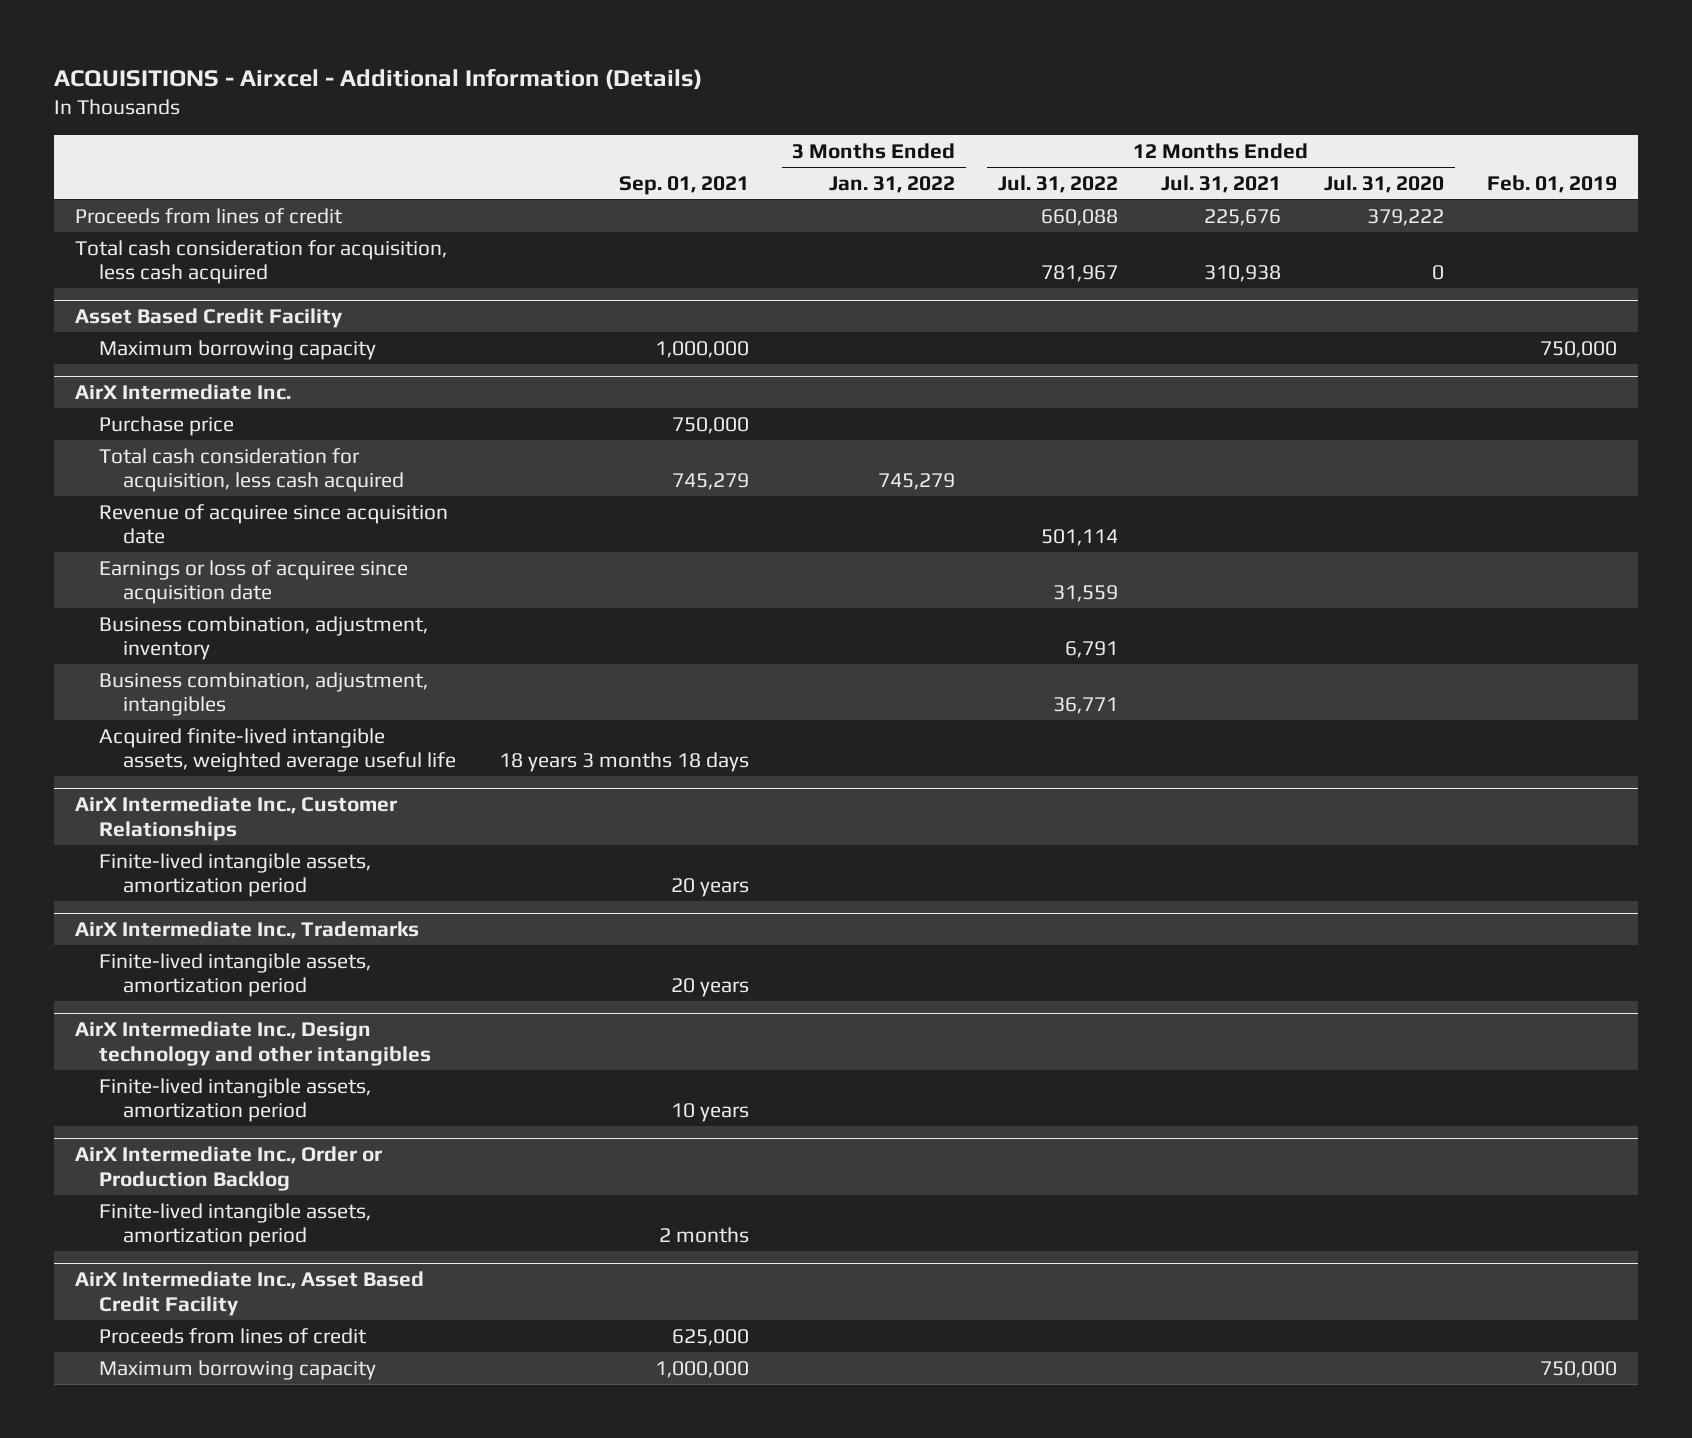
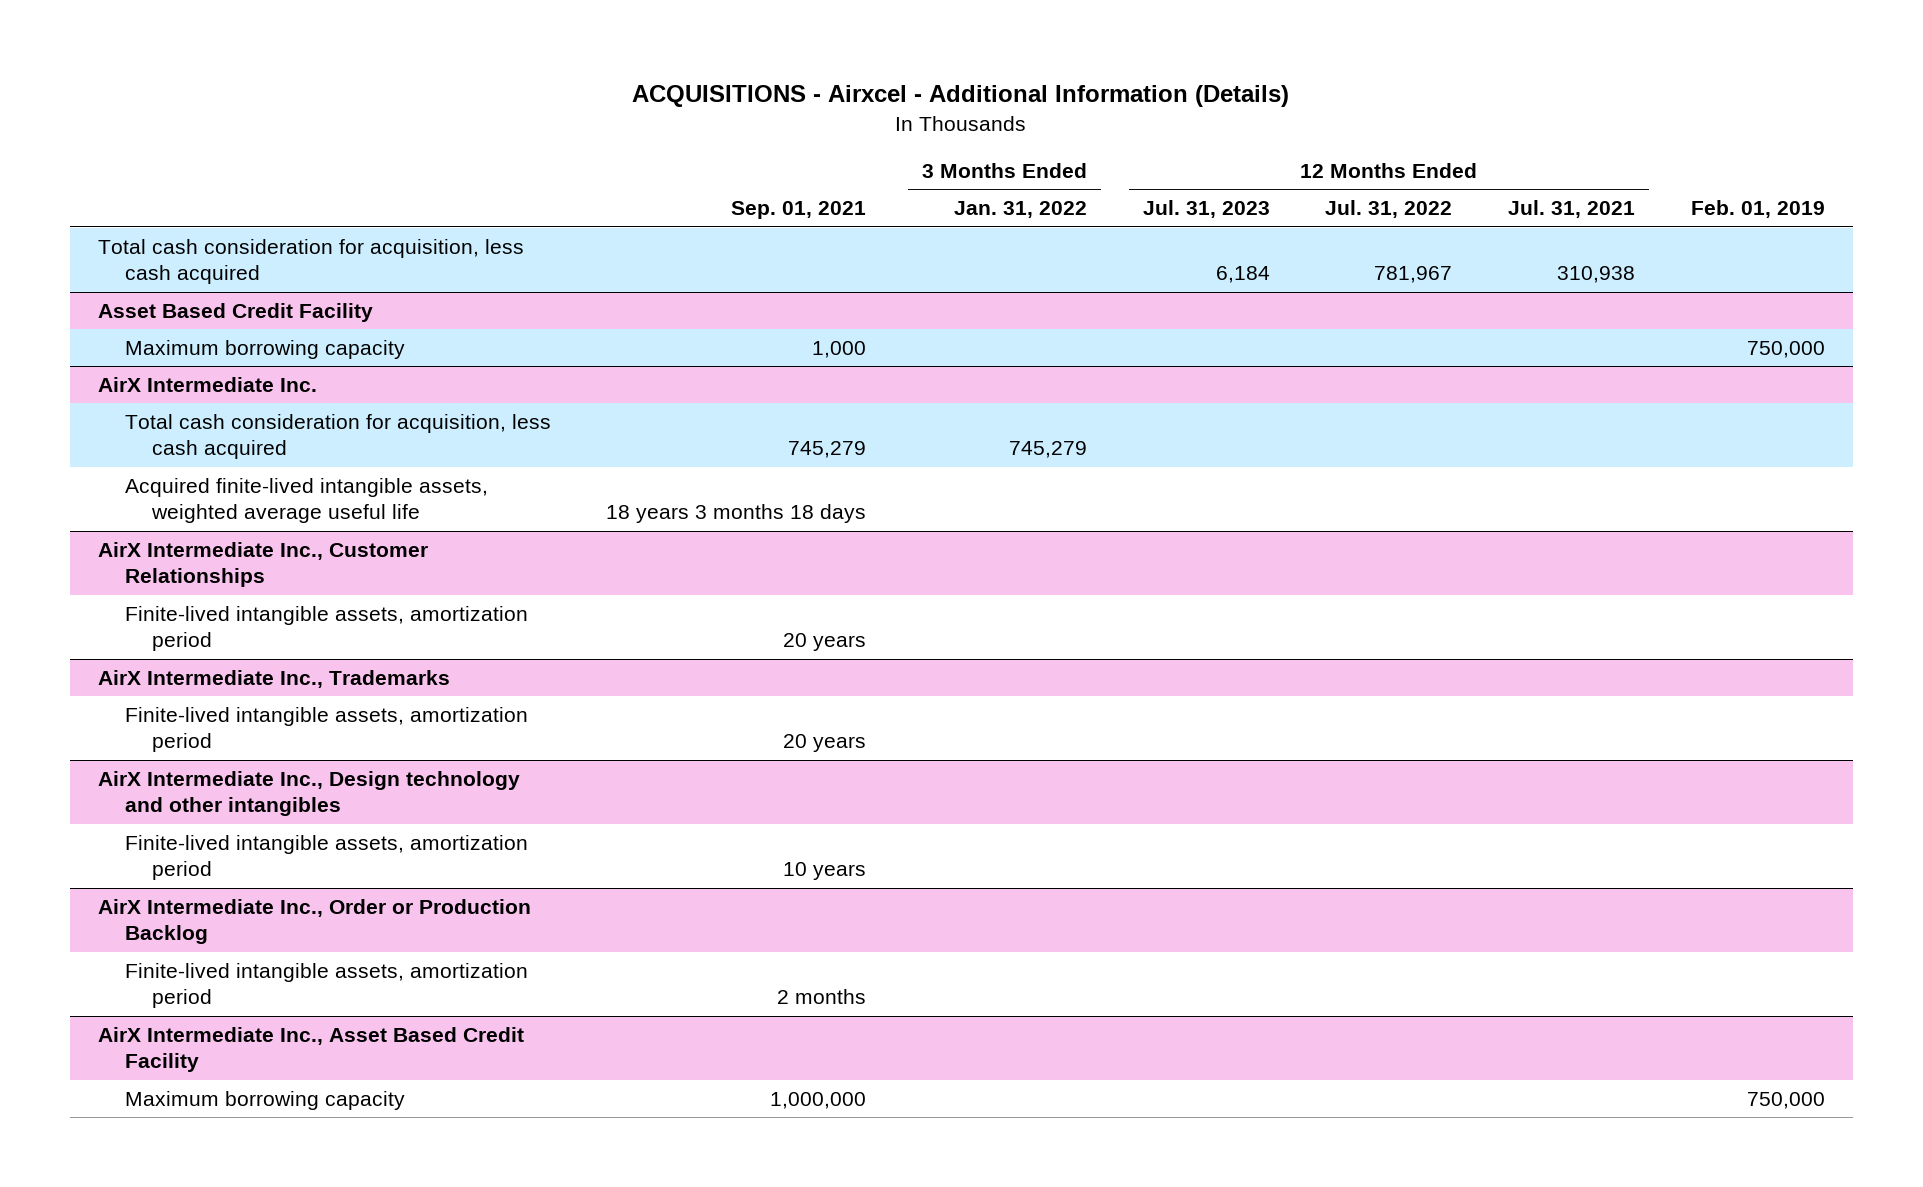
[1323,174,1444,193] Jul. 31, 2020 -> none
none -> [1142,200,1270,219] Jul. 31, 2023
[75,207,344,224] Proceeds from lines of credit -> none
[655,340,750,358] 1,000,000 -> [812,340,867,358] 1,000
[99,415,235,436] Purchase price -> none
[99,503,449,545] Revenue of acquiree since acquisition date -> none
[99,559,409,605] Earnings or loss of acquiree since acquisition date -> none
[99,615,429,661] Business combination, adjustment, inventory -> none
[99,671,429,717] Business combination, adjustment, intangibles -> none
[99,1327,368,1344] Proceeds from lines of credit -> none

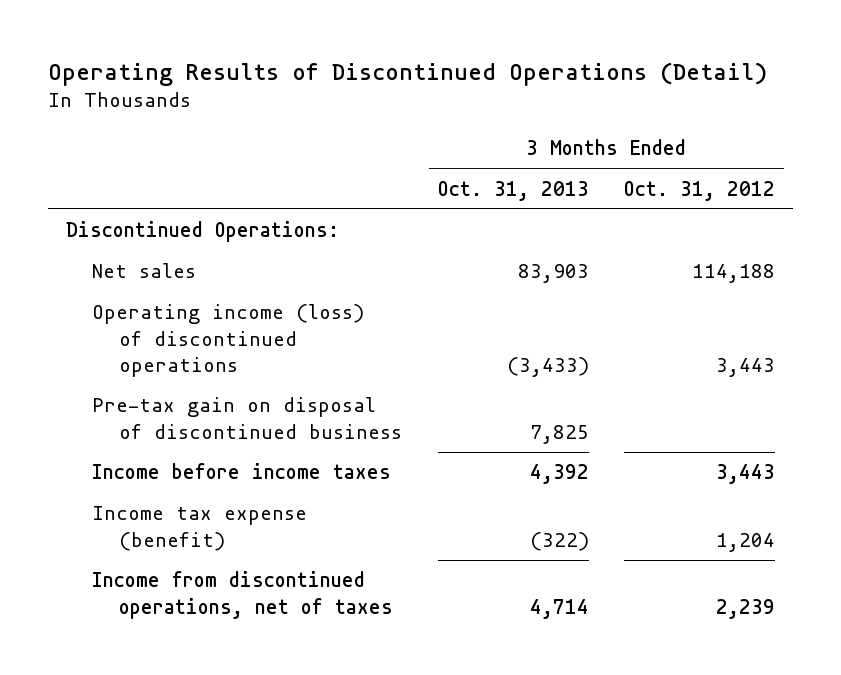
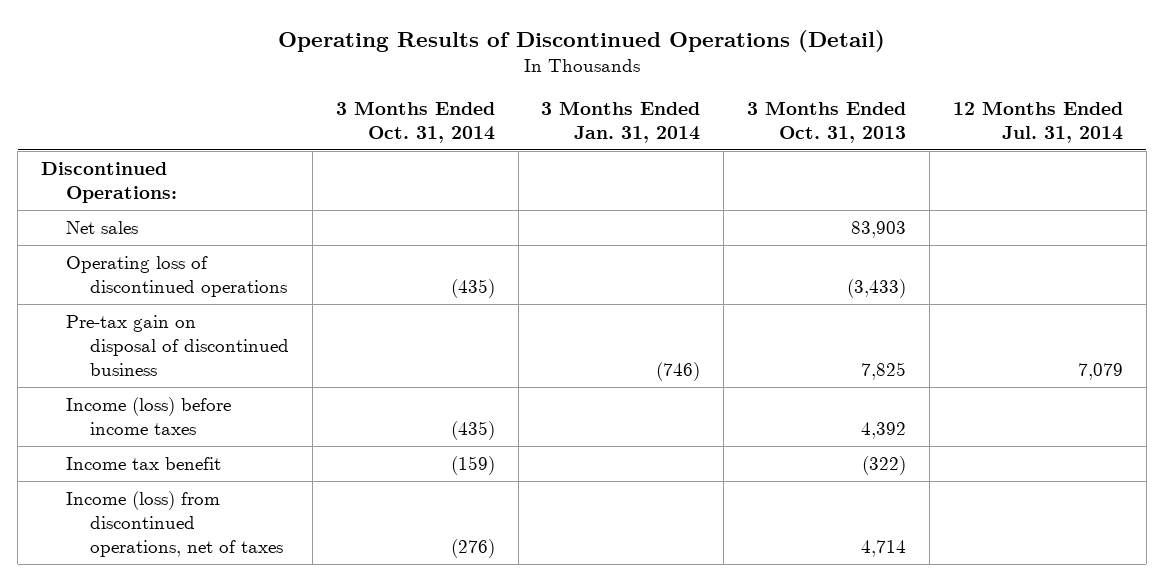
[624,180,776,201] Oct. 31, 2012 -> none
none -> [335,100,495,143] 3 Months Ended Oct. 31, 2014
none -> [541,100,701,143] 3 Months Ended Jan. 31, 2014
none -> [952,100,1123,143] 12 Months Ended Jul. 31, 2014
[92,304,365,378] Operating income (loss) of discontinued operations -> [65,255,288,297] Operating loss of discontinued operations
[92,463,392,480] Income before income taxes -> [65,396,231,435] Income (loss) before income taxes
[92,506,308,551] Income tax expense (benefit) -> [65,456,221,470] Income tax benefit
[92,571,393,619] Income from discontinued operations, net of taxes -> [65,490,284,557] Income (loss) from discontinued operations, net of taxes

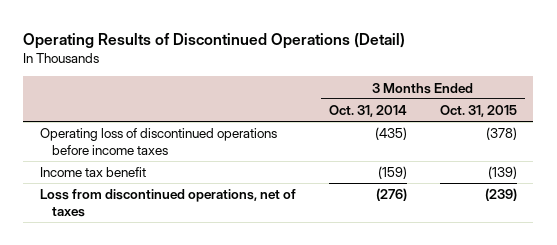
[541,100,701,143] 3 Months Ended Jan. 31, 2014 -> none
[747,100,907,143] 3 Months Ended Oct. 31, 2013 -> none
[952,100,1123,143] 12 Months Ended Jul. 31, 2014 -> none
none -> [439,105,517,118] Oct. 31, 2015
[41,161,177,203] Discontinued Operations: -> none
[65,220,138,234] Net sales -> none
[65,255,288,297] Operating loss of discontinued operations -> none
[65,314,290,376] Pre-tax gain on disposal of discontinued business -> none
[65,396,231,435] Income (loss) before income taxes -> [39,128,277,155] Operating loss of discontinued operations before income taxes
[65,490,284,557] Income (loss) from discontinued operations, net of taxes -> [39,189,296,217] Loss from discontinued operations, net of taxes

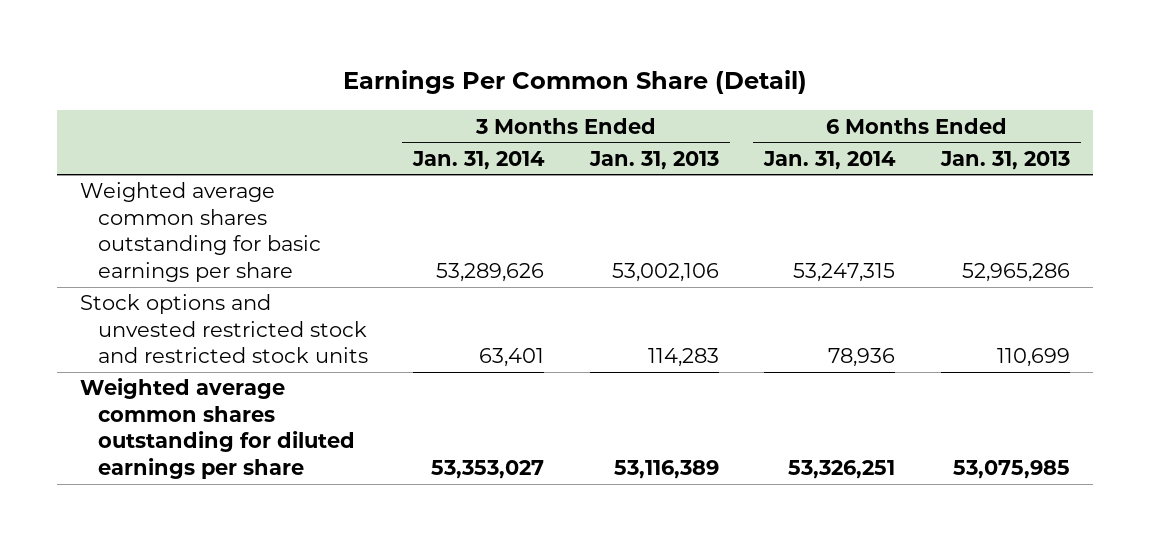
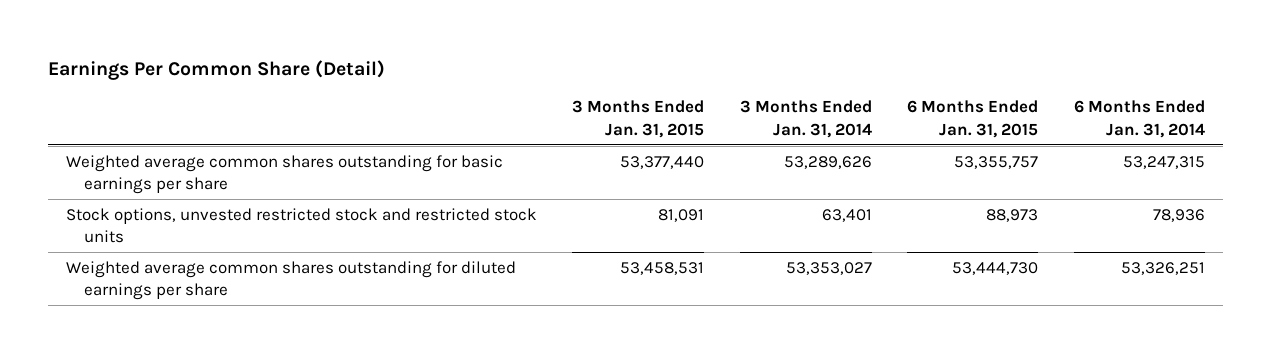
[588,150,719,170] Jan. 31, 2013 -> none
[939,150,1070,170] Jan. 31, 2013 -> none
none -> [572,100,705,138] 3 Months Ended Jan. 31, 2015
none -> [907,100,1039,138] 6 Months Ended Jan. 31, 2015
[80,294,368,364] Stock options and unvested restricted stock and restricted stock units -> [65,207,537,243] Stock options, unvested restricted stock and restricted stock units

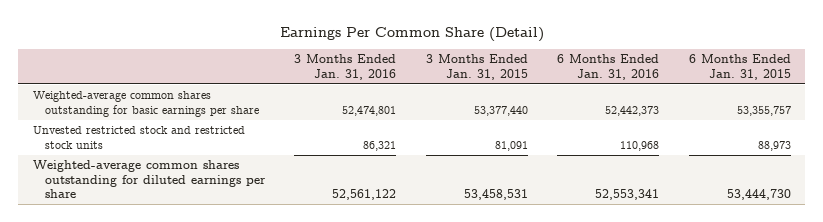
[739,100,872,138] 3 Months Ended Jan. 31, 2014 -> none
[1073,100,1205,138] 6 Months Ended Jan. 31, 2014 -> none
none -> [294,54,397,80] 3 Months Ended Jan. 31, 2016
none -> [557,54,660,80] 6 Months Ended Jan. 31, 2016
[65,154,503,194] Weighted average common shares outstanding for basic earnings per share -> [32,91,259,117] Weighted-average common shares outstanding for basic earnings per share
[65,207,537,243] Stock options, unvested restricted stock and restricted stock units -> [32,126,245,149] Unvested restricted stock and restricted stock units
[65,260,516,300] Weighted average common shares outstanding for diluted earnings per share -> [32,160,266,199] Weighted-average common shares outstanding for diluted earnings per share

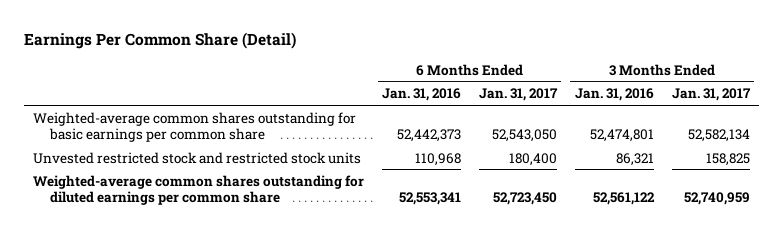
[425,54,528,80] 3 Months Ended Jan. 31, 2015 -> none
[688,54,791,80] 6 Months Ended Jan. 31, 2015 -> none
none -> [479,88,559,102] Jan. 31, 2017
none -> [671,88,751,102] Jan. 31, 2017
[32,91,259,117] Weighted-average common shares outstanding for basic earnings per share -> [33,111,357,143] Weighted-average common shares outstanding for basic earnings per common share
[32,160,266,199] Weighted-average common shares outstanding for diluted earnings per share -> [33,174,365,206] Weighted-average common shares outstanding for diluted earnings per common share

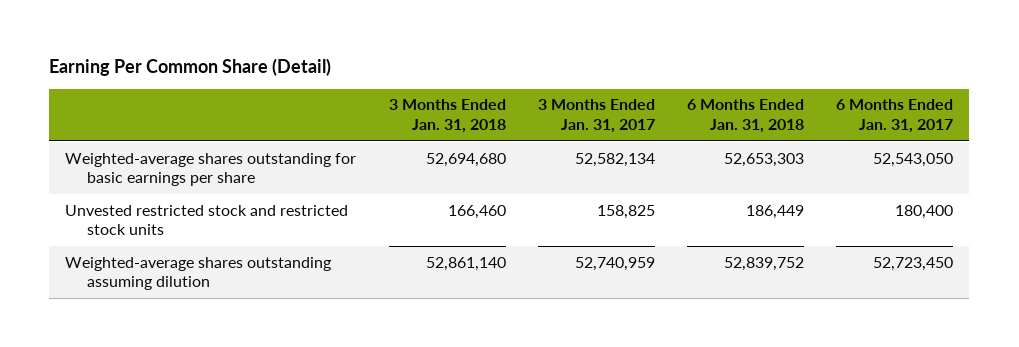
[24,31,297,49] Earnings Per Common Share (Detail) -> [49,58,332,77] Earning Per Common Share (Detail)
[382,88,462,102] Jan. 31, 2016 -> none
[574,88,654,102] Jan. 31, 2016 -> none
none -> [388,99,506,134] 3 Months Ended Jan. 31, 2018
none -> [687,99,805,134] 6 Months Ended Jan. 31, 2018
[33,111,357,143] Weighted-average common shares outstanding for basic earnings per common share -> [65,152,357,187] Weighted-average shares outstanding for basic earnings per share
[33,174,365,206] Weighted-average common shares outstanding for diluted earnings per common share -> [65,256,332,291] Weighted-average shares outstanding assuming dilution

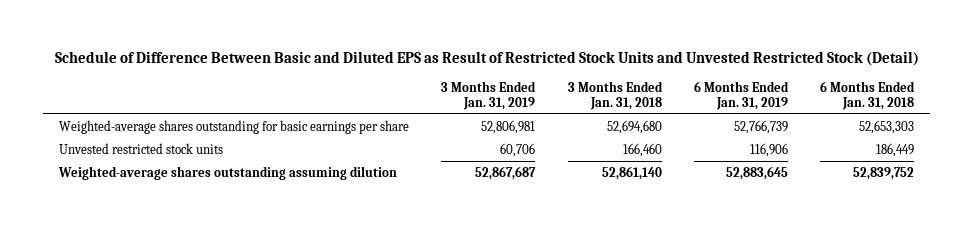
[49,58,332,77] Earning Per Common Share (Detail) -> [54,50,919,66] Schedule of Difference Between Basic and Diluted EPS as Result of Restricted Stock Units and Unvested Restricted Stock (Detail)
[537,99,655,134] 3 Months Ended Jan. 31, 2017 -> none
[836,99,954,134] 6 Months Ended Jan. 31, 2017 -> none
none -> [441,80,537,110] 3 Months Ended Jan. 31, 2019
none -> [693,80,789,110] 6 Months Ended Jan. 31, 2019
[65,204,349,236] Unvested restricted stock and restricted stock units -> [59,143,224,155] Unvested restricted stock units

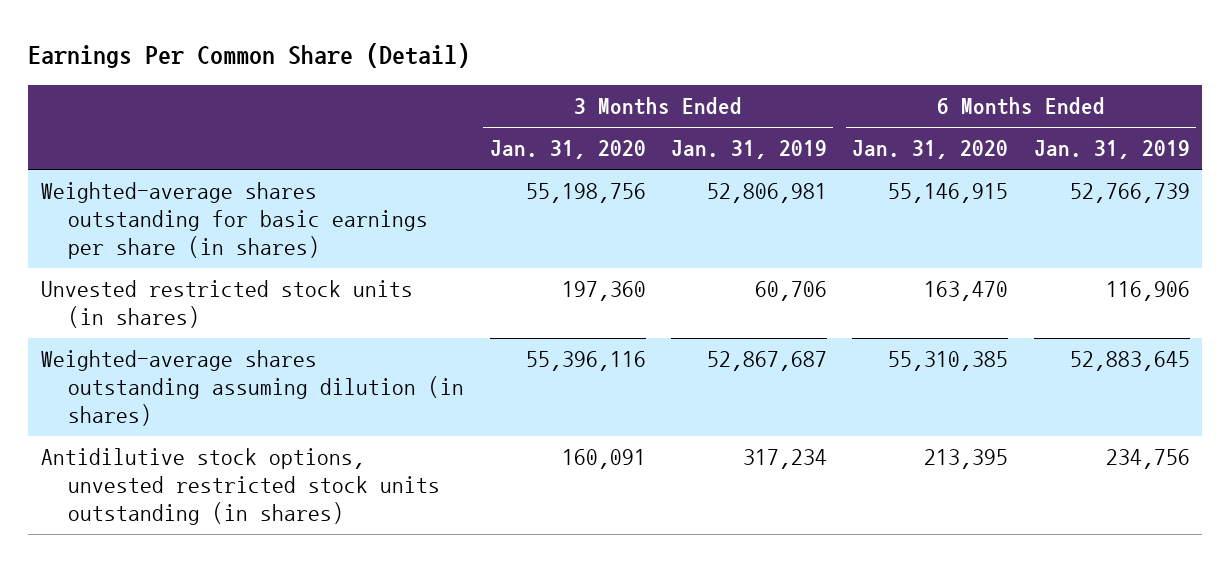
[54,50,919,66] Schedule of Difference Between Basic and Diluted EPS as Result of Restricted Stock Units and Unvested Restricted Stock (Detail) -> [28,43,471,69] Earnings Per Common Share (Detail)
[567,80,663,110] 3 Months Ended Jan. 31, 2018 -> none
[819,80,915,110] 6 Months Ended Jan. 31, 2018 -> none
none -> [489,140,646,160] Jan. 31, 2020
none -> [852,140,1009,160] Jan. 31, 2020
[59,120,410,135] Weighted-average shares outstanding for basic earnings per share -> [40,182,429,259] Weighted-average shares outstanding for basic earnings per share (in shares)
[59,143,224,155] Unvested restricted stock units -> [40,280,413,329] Unvested restricted stock units (in shares)
[58,166,398,181] Weighted-average shares outstanding assuming dilution -> [40,350,465,426] Weighted-average shares outstanding assuming dilution (in shares)
none -> [40,448,441,525] Antidilutive stock options, unvested restricted stock units outstanding (in shares)

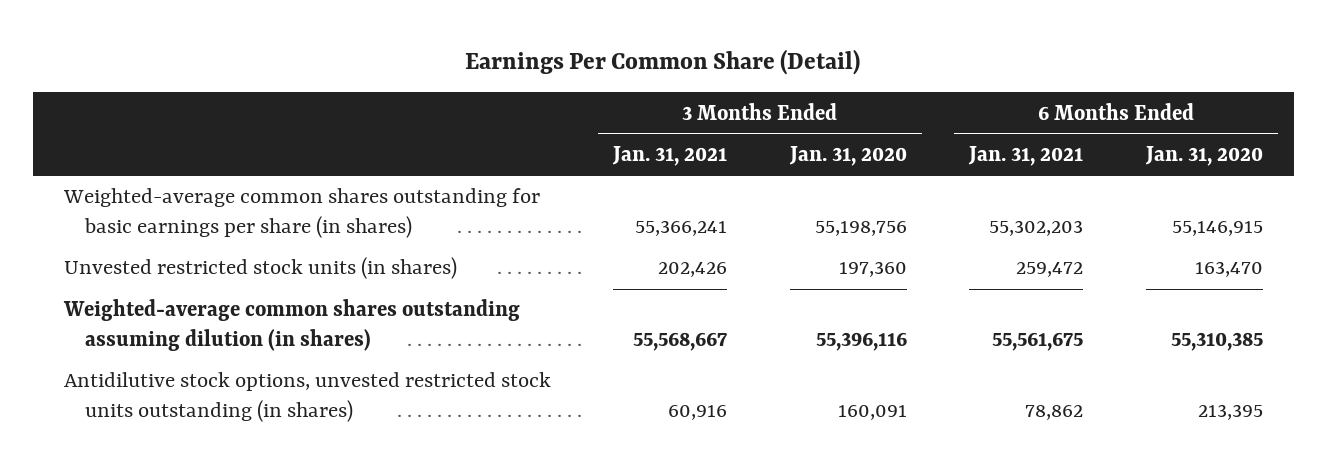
[671,140,828,160] Jan. 31, 2019 -> none
[1033,140,1190,160] Jan. 31, 2019 -> none
none -> [612,146,728,167] Jan. 31, 2021
none -> [968,146,1084,167] Jan. 31, 2021
[40,182,429,259] Weighted-average shares outstanding for basic earnings per share (in shares) -> [63,188,541,239] Weighted-average common shares outstanding for basic earnings per share (in shares)
[40,350,465,426] Weighted-average shares outstanding assuming dilution (in shares) -> [63,299,521,352] Weighted-average common shares outstanding assuming dilution (in shares)

